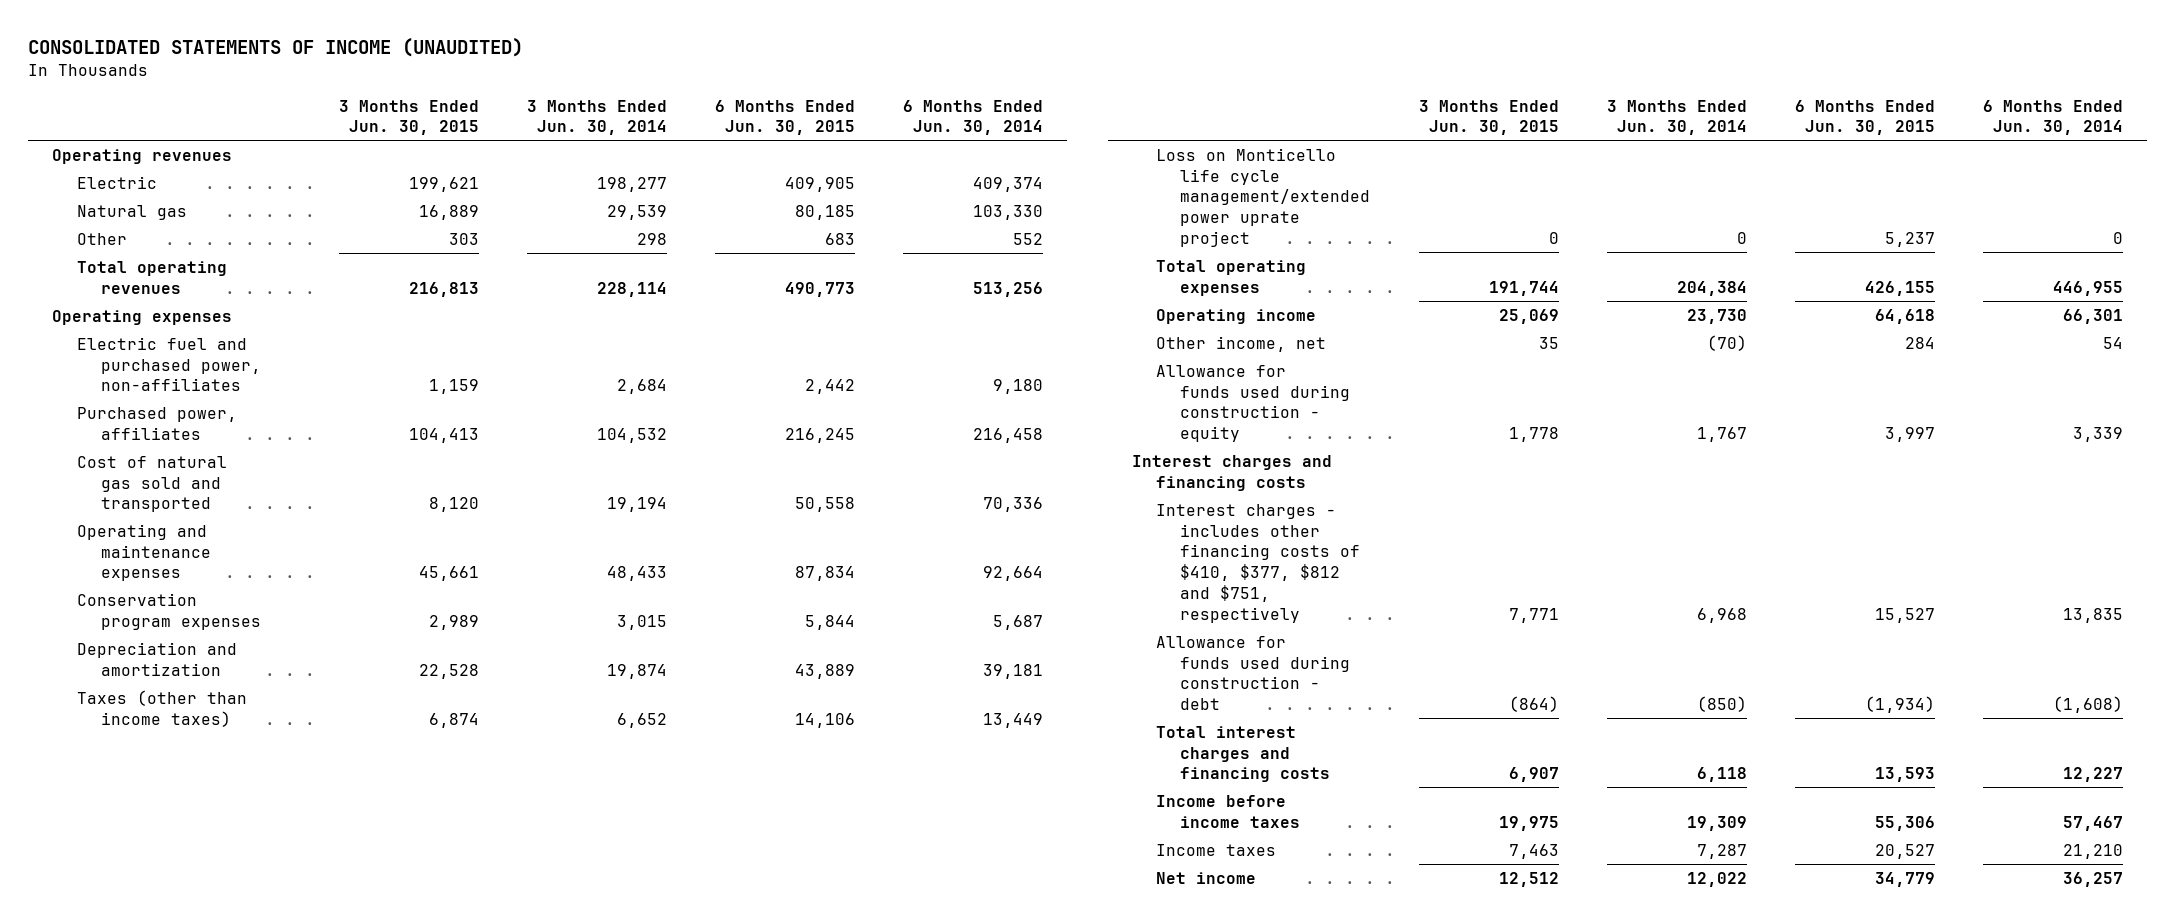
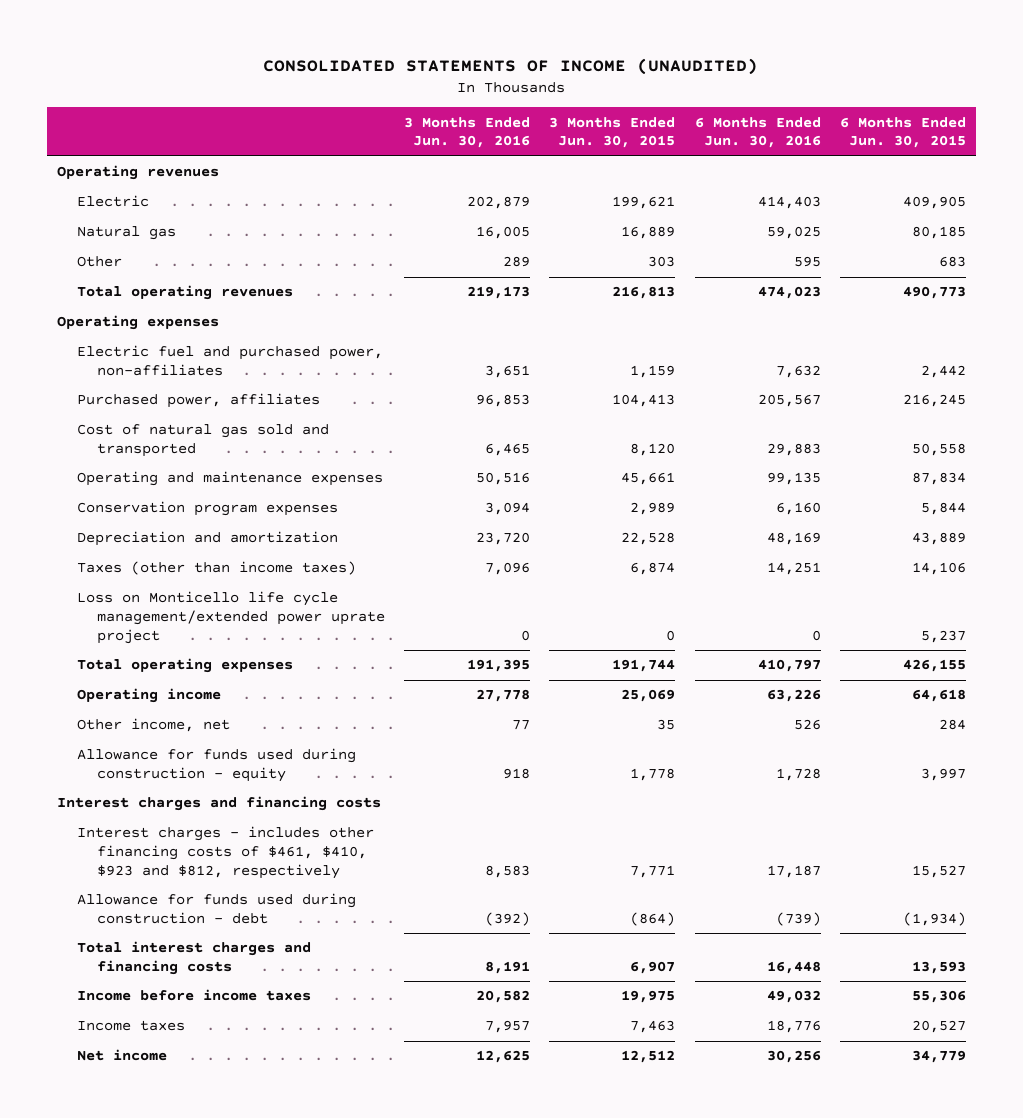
[527,99,668,136] 3 Months Ended Jun. 30, 2014 -> none
[903,99,1044,136] 6 Months Ended Jun. 30, 2014 -> none
none -> [404,116,531,149] 3 Months Ended Jun. 30, 2016
none -> [694,116,821,149] 6 Months Ended Jun. 30, 2016
[1156,503,1361,623] Interest charges - includes other financing costs of $410, $377, $812 and $751, respectively -> [76,826,374,879] Interest charges - includes other financing costs of $461, $410, $923 and $812, respectively

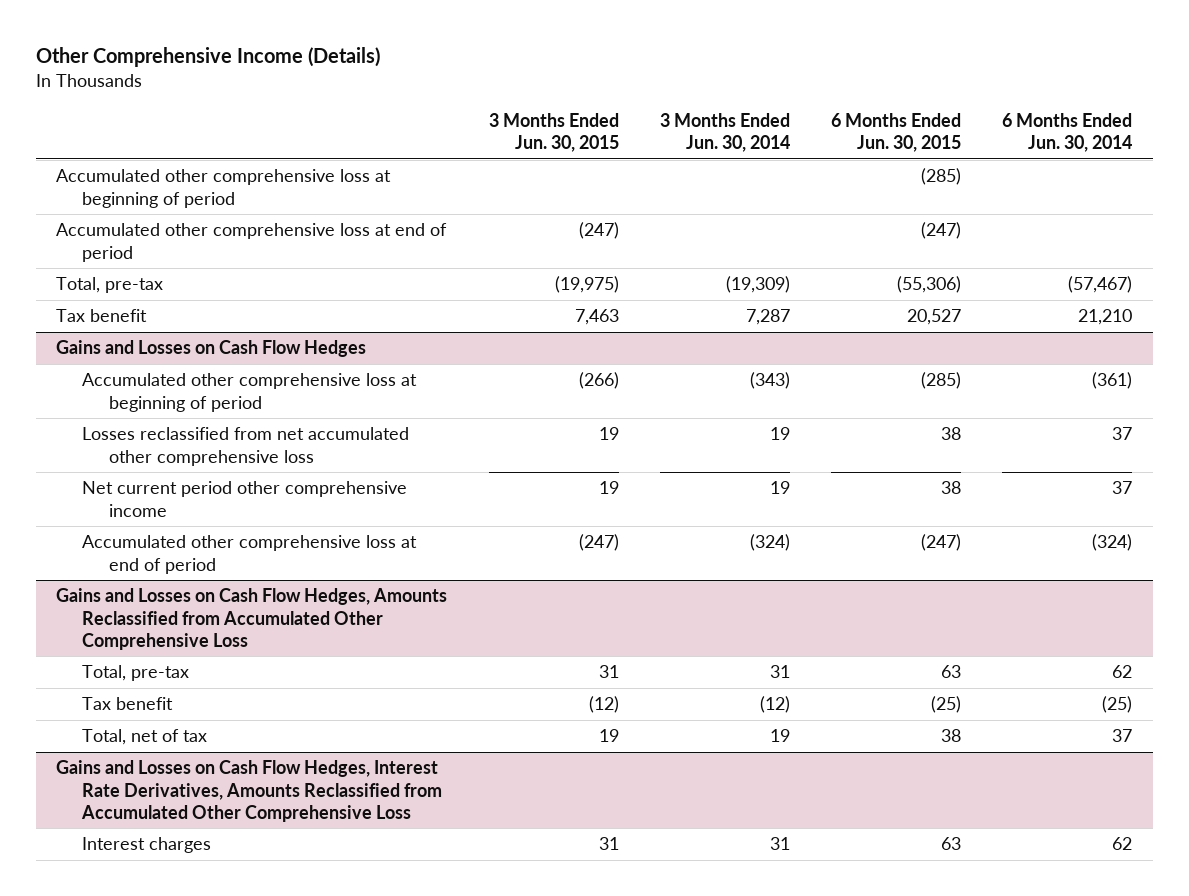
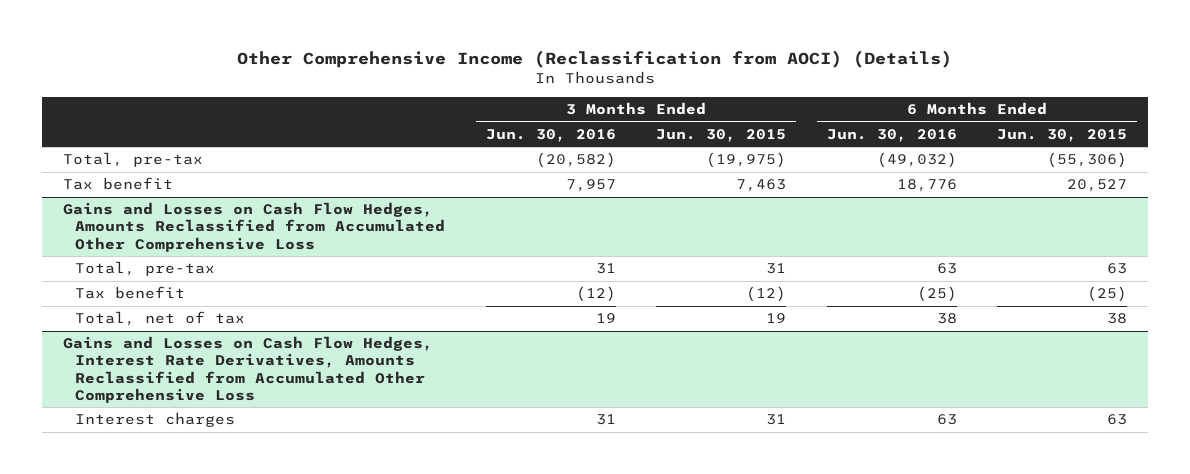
[35,46,380,67] Other Comprehensive Income (Details) -> [237,50,953,69] Other Comprehensive Income (Reclassification from AOCI) (Details)
[659,112,790,152] 3 Months Ended Jun. 30, 2014 -> none
[1002,112,1133,152] 6 Months Ended Jun. 30, 2014 -> none
none -> [485,128,616,142] Jun. 30, 2016
none -> [826,128,957,142] Jun. 30, 2016
[56,169,392,208] Accumulated other comprehensive loss at beginning of period -> none
[56,223,448,262] Accumulated other comprehensive loss at end of period -> none
[56,340,367,358] Gains and Losses on Cash Flow Hedges -> none
[82,373,418,412] Accumulated other comprehensive loss at beginning of period -> none
[82,427,410,466] Losses reclassified from net accumulated other comprehensive loss -> none
[82,481,408,517] Net current period other comprehensive income -> none
[82,535,418,574] Accumulated other comprehensive loss at end of period -> none

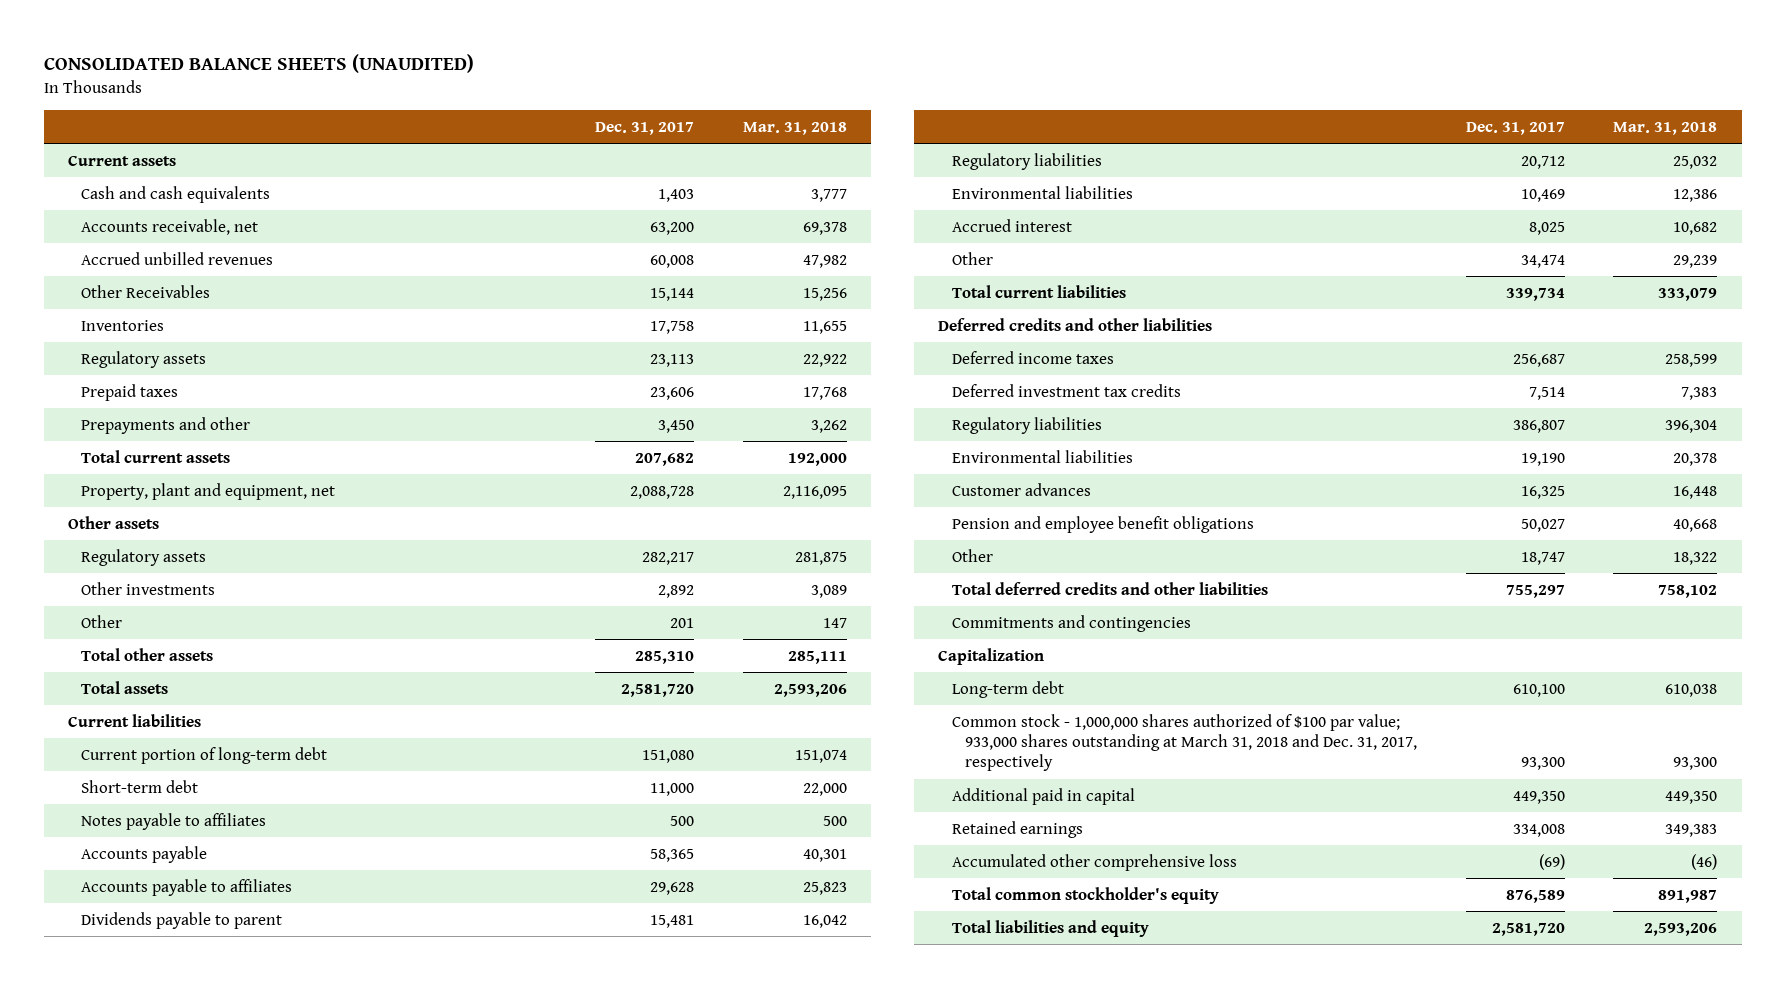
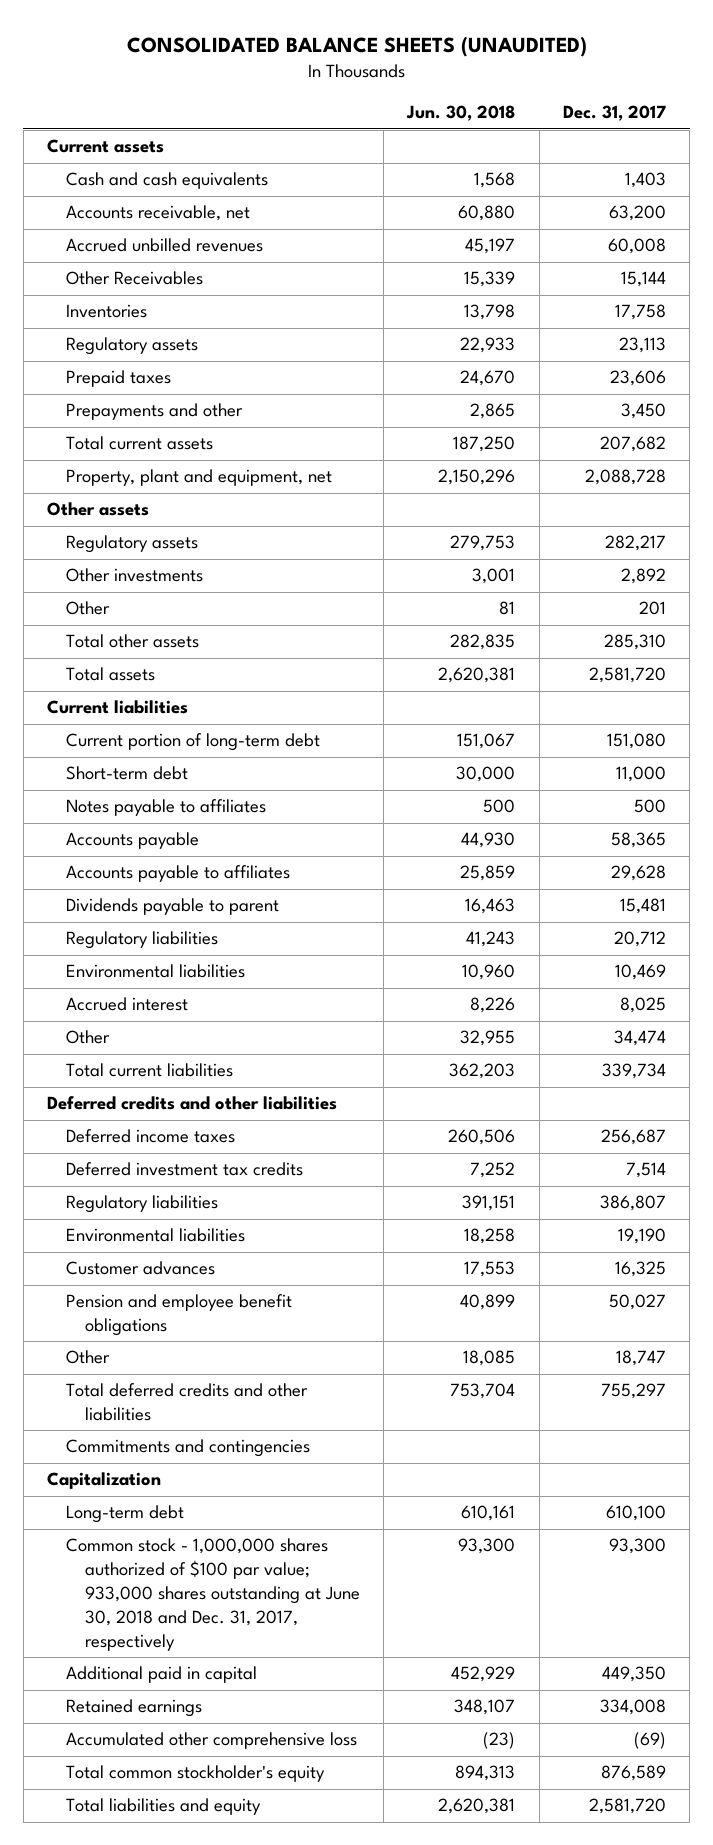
[743,122,848,136] Mar. 31, 2018 -> none
none -> [406,105,516,122] Jun. 30, 2018
[951,713,1417,772] Common stock - 1,000,000 shares authorized of $100 par value; 933,000 shares outstanding at March 31, 2018 and Dec. 31, 2017, respectively -> [65,1538,360,1651] Common stock - 1,000,000 shares authorized of $100 par value; 933,000 shares outstanding at June 30, 2018 and Dec. 31, 2017, respectively

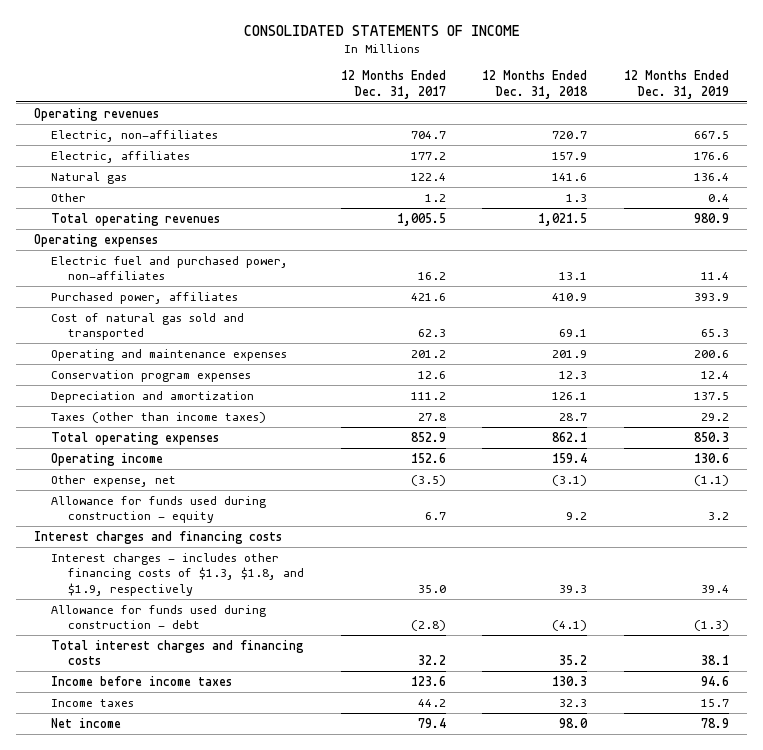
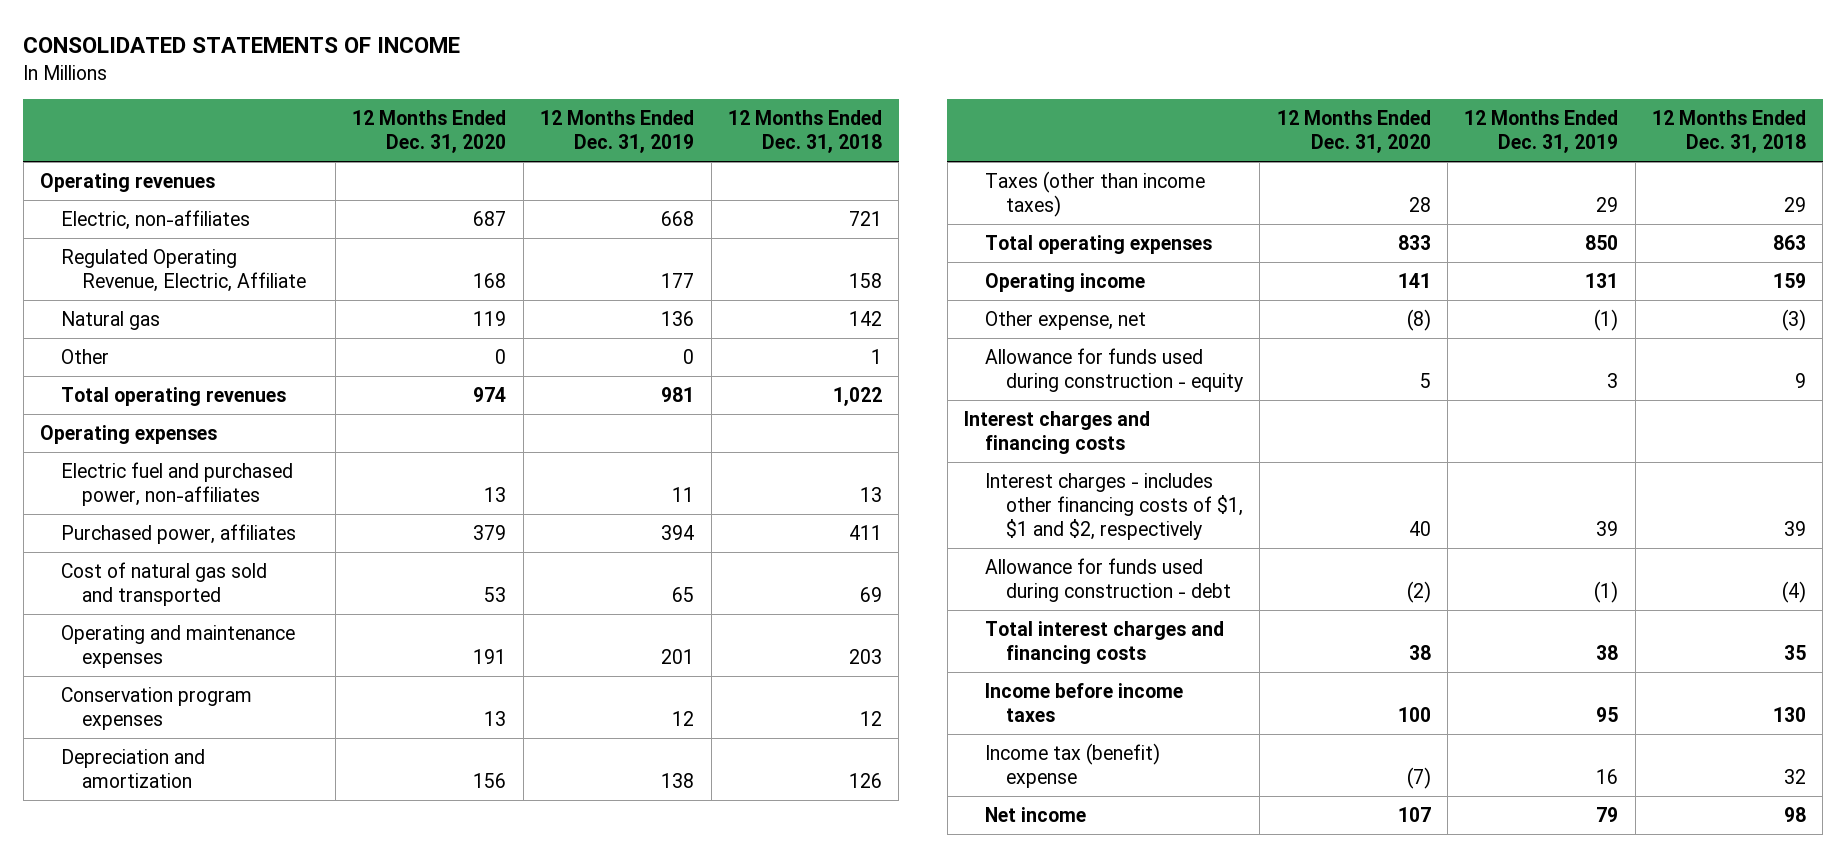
[340,70,446,99] 12 Months Ended Dec. 31, 2017 -> none
none -> [352,109,507,153] 12 Months Ended Dec. 31, 2020
[51,150,191,163] Electric, affiliates -> none
[552,130,588,139] 720.7 -> [848,211,882,227] 721
[693,130,729,139] 667.5 -> [661,211,695,227] 668
none -> [60,249,306,292] Regulated Operating Revenue, Electric, Affiliate
[552,172,588,181] 141.6 -> [848,311,882,327] 142
[693,172,729,181] 136.4 -> [661,311,695,327] 136
[566,193,588,202] 1.3 -> [870,349,882,365] 1
[707,193,729,202] 0.4 -> [683,349,695,365] 0
[538,212,588,226] 1,021.5 -> [832,387,882,407] 1,022
[693,212,729,223] 980.9 -> [661,387,695,403] 981
[559,272,588,281] 13.1 -> [859,486,882,502] 13
[700,272,729,281] 11.4 -> [672,486,695,502] 11
[552,292,588,301] 410.9 -> [848,525,882,541] 411
[693,292,729,301] 393.9 -> [661,525,695,541] 394
[559,329,588,338] 69.1 -> [859,586,882,602] 69
[700,329,729,338] 65.3 -> [672,586,695,602] 65
[552,349,588,358] 201.9 -> [848,648,882,664] 203
[693,349,729,358] 200.6 -> [661,648,695,664] 201
[559,370,588,379] 12.3 -> [859,710,882,726] 12
[700,370,729,379] 12.4 -> [672,710,695,726] 12
[552,391,588,400] 126.1 -> [848,772,882,788] 126
[693,391,729,400] 137.5 -> [661,772,695,788] 138
[559,412,588,421] 28.7 -> [1784,196,1807,212] 29
[700,412,729,421] 29.2 -> [1596,196,1619,212] 29
[552,431,588,442] 862.1 -> [1773,235,1807,251] 863
[693,431,729,442] 850.3 -> [1585,235,1619,251] 850
[552,452,588,463] 159.4 -> [1773,273,1807,289] 159
[693,452,729,463] 130.6 -> [1585,273,1619,289] 131
[552,474,588,486] (3.1) -> [1782,309,1807,332] (3)
[693,474,729,486] (1.1) -> [1594,309,1619,332] (1)
[566,512,588,521] 9.2 -> [1795,372,1807,388] 9
[707,512,729,521] 3.2 -> [1607,372,1619,388] 3
[51,552,305,596] Interest charges - includes other financing costs of $1.3, $1.8, and $1.9, respectively -> [985,473,1243,540] Interest charges - includes other financing costs of $1, $1 and $2, respectively
[559,584,588,593] 39.3 -> [1784,520,1807,536] 39
[700,584,729,593] 39.4 -> [1596,520,1619,536] 39
[552,620,588,632] (4.1) -> [1782,580,1807,603] (4)
[693,620,729,632] (1.3) -> [1594,580,1619,603] (1)
[559,655,588,666] 35.2 -> [1784,644,1807,660] 35
[700,655,729,666] 38.1 -> [1596,644,1619,660] 38
[552,675,588,686] 130.3 -> [1773,706,1807,722] 130
[700,675,729,686] 94.6 -> [1596,706,1619,722] 95
[51,698,135,707] Income taxes -> [985,743,1161,788] Income tax (benefit) expense
[559,698,588,707] 32.3 -> [1784,768,1807,784] 32
[700,698,729,707] 15.7 -> [1596,768,1619,784] 16
[559,717,589,728] 98.0 -> [1784,807,1807,823] 98
[700,717,729,728] 78.9 -> [1596,807,1619,823] 79

